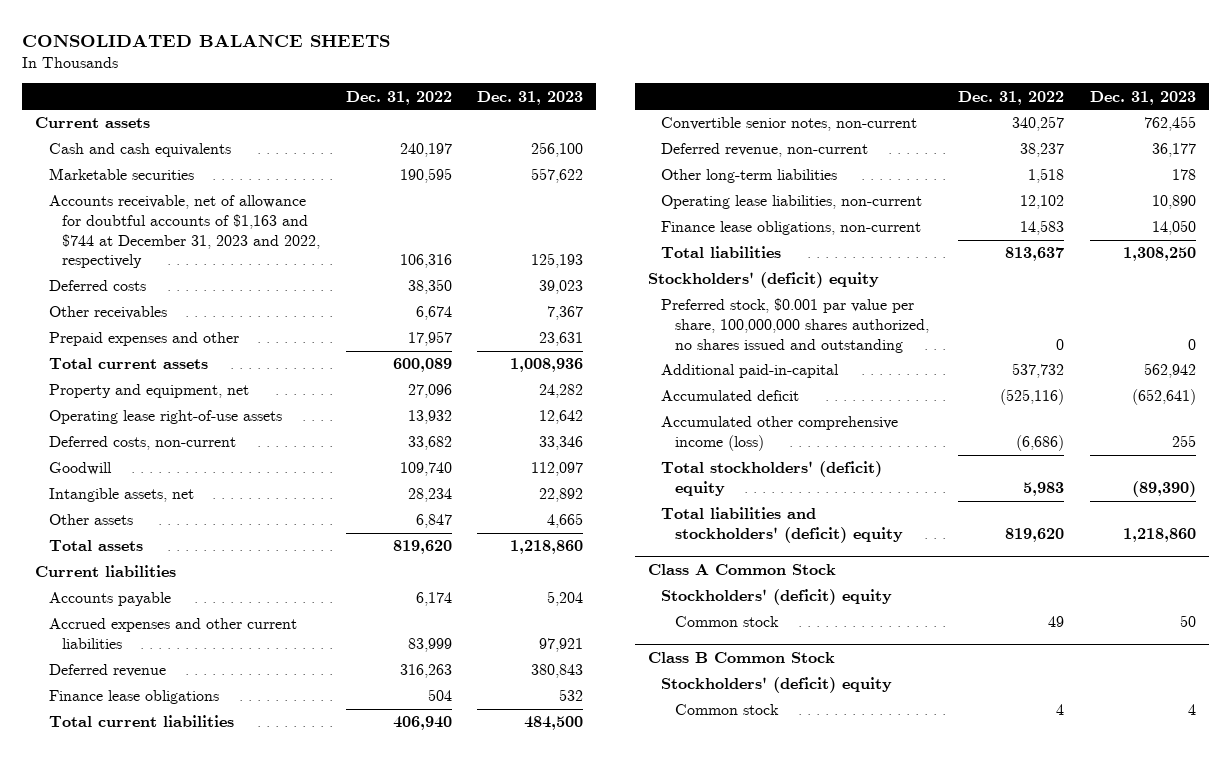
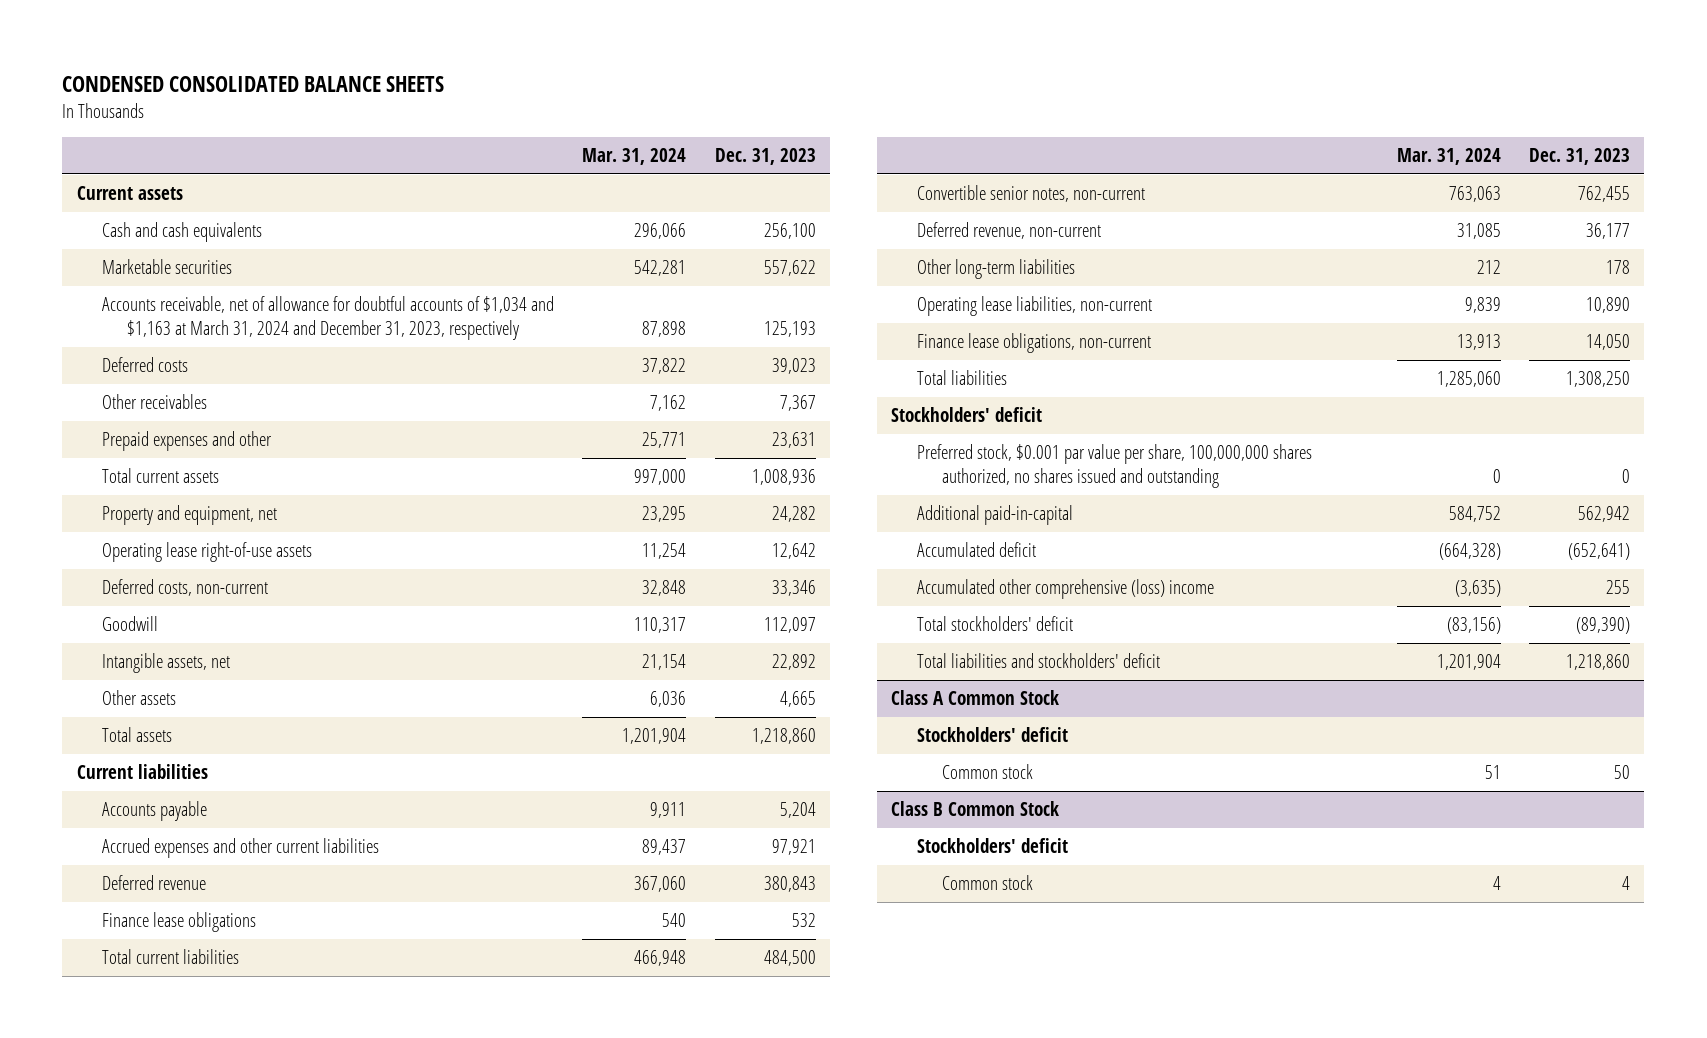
[22,33,391,47] CONSOLIDATED BALANCE SHEETS -> [62,75,445,92] CONDENSED CONSOLIDATED BALANCE SHEETS
[345,90,452,105] Dec. 31, 2022 -> none
none -> [582,147,687,165] Mar. 31, 2024
[48,195,320,269] Accounts receivable, net of allowance for doubtful accounts of $1,163 and $744 at December 31, 2023 and 2022, respectively -> [101,296,554,341] Accounts receivable, net of allowance for doubtful accounts of $1,034 and $1,163 at March 31, 2024 and December 31, 2023, respectively
[648,272,880,289] Stockholders' (deficit) equity -> [891,407,1043,423] Stockholders' deficit
[661,416,899,452] Accumulated other comprehensive income (loss) -> [916,579,1214,600] Accumulated other comprehensive (loss) income
[661,461,883,497] Total stockholders' (deficit) equity -> [916,616,1073,632] Total stockholders' deficit
[661,507,903,544] Total liabilities and stockholders' (deficit) equity -> [916,653,1160,669] Total liabilities and stockholders' deficit
[661,589,893,606] Stockholders' (deficit) equity -> [916,727,1068,743] Stockholders' deficit
[661,677,893,694] Stockholders' (deficit) equity -> [916,838,1068,854] Stockholders' deficit

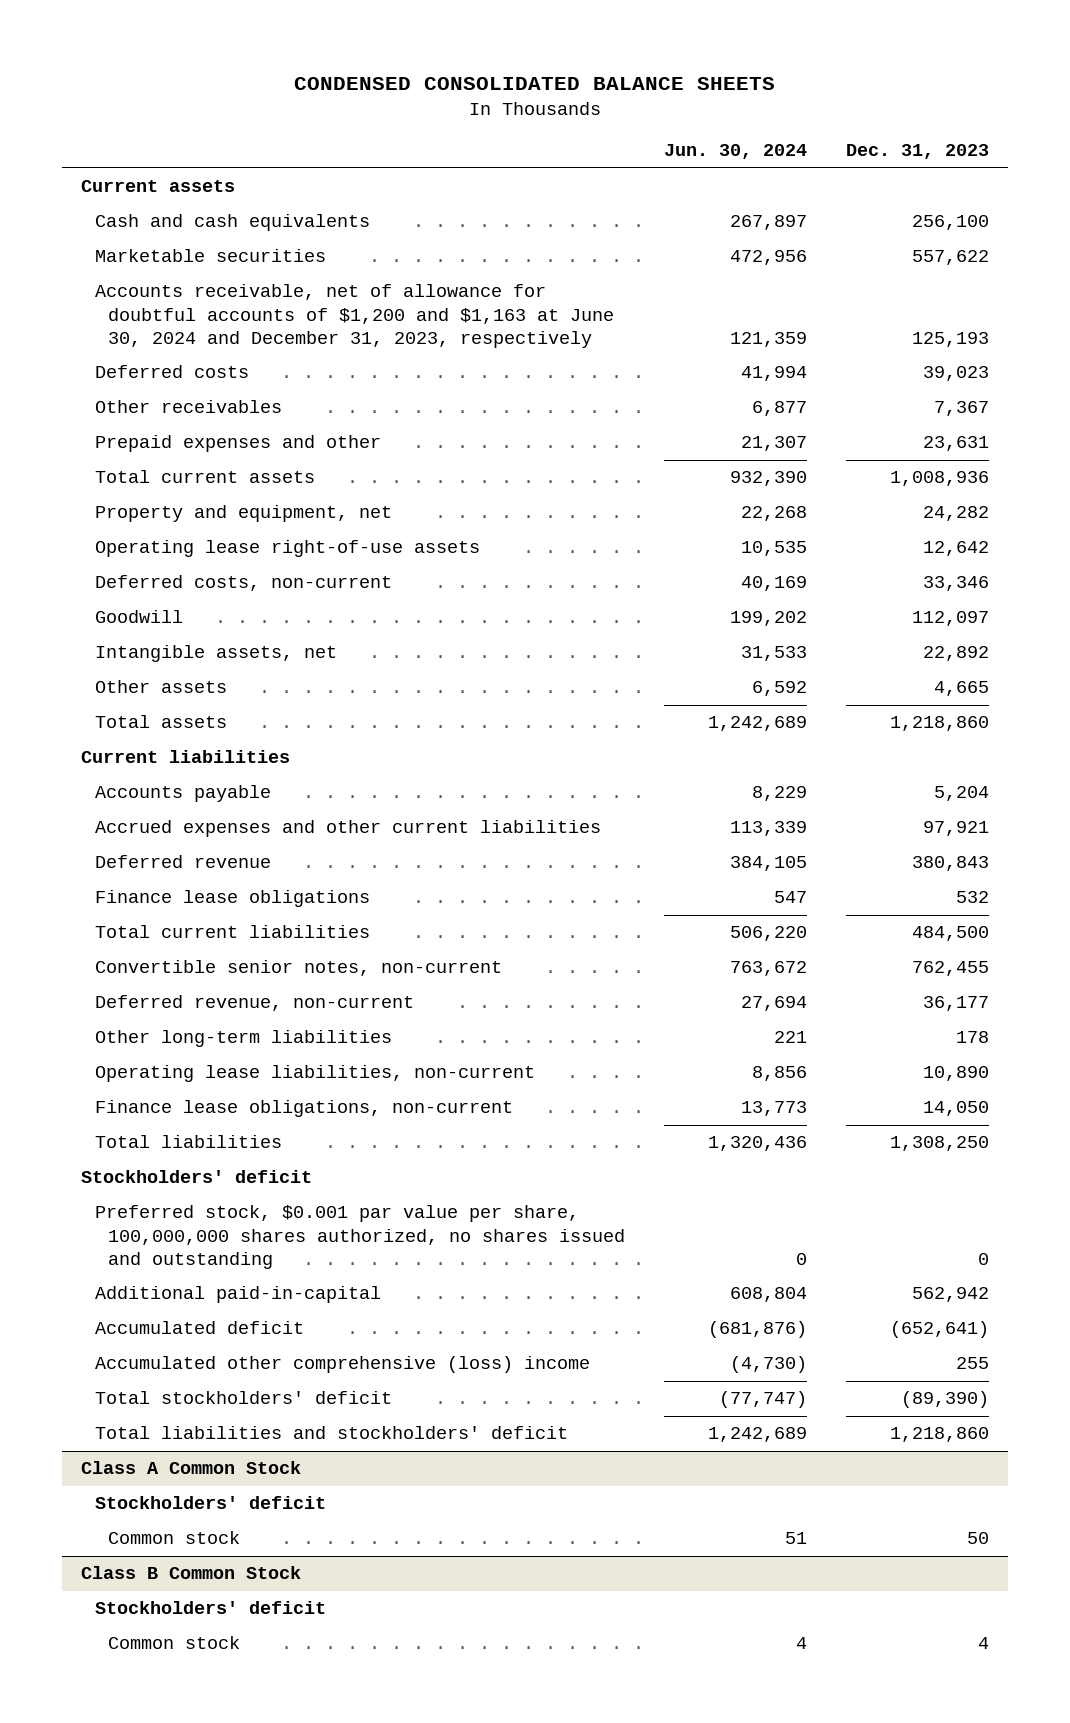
[582,147,687,165] Mar. 31, 2024 -> none
none -> [663,144,807,160] Jun. 30, 2024
[101,296,554,341] Accounts receivable, net of allowance for doubtful accounts of $1,034 and $1,163 at March 31, 2024 and December 31, 2023, respectively -> [94,284,615,348] Accounts receivable, net of allowance for doubtful accounts of $1,200 and $1,163 at June 30, 2024 and December 31, 2023, respectively

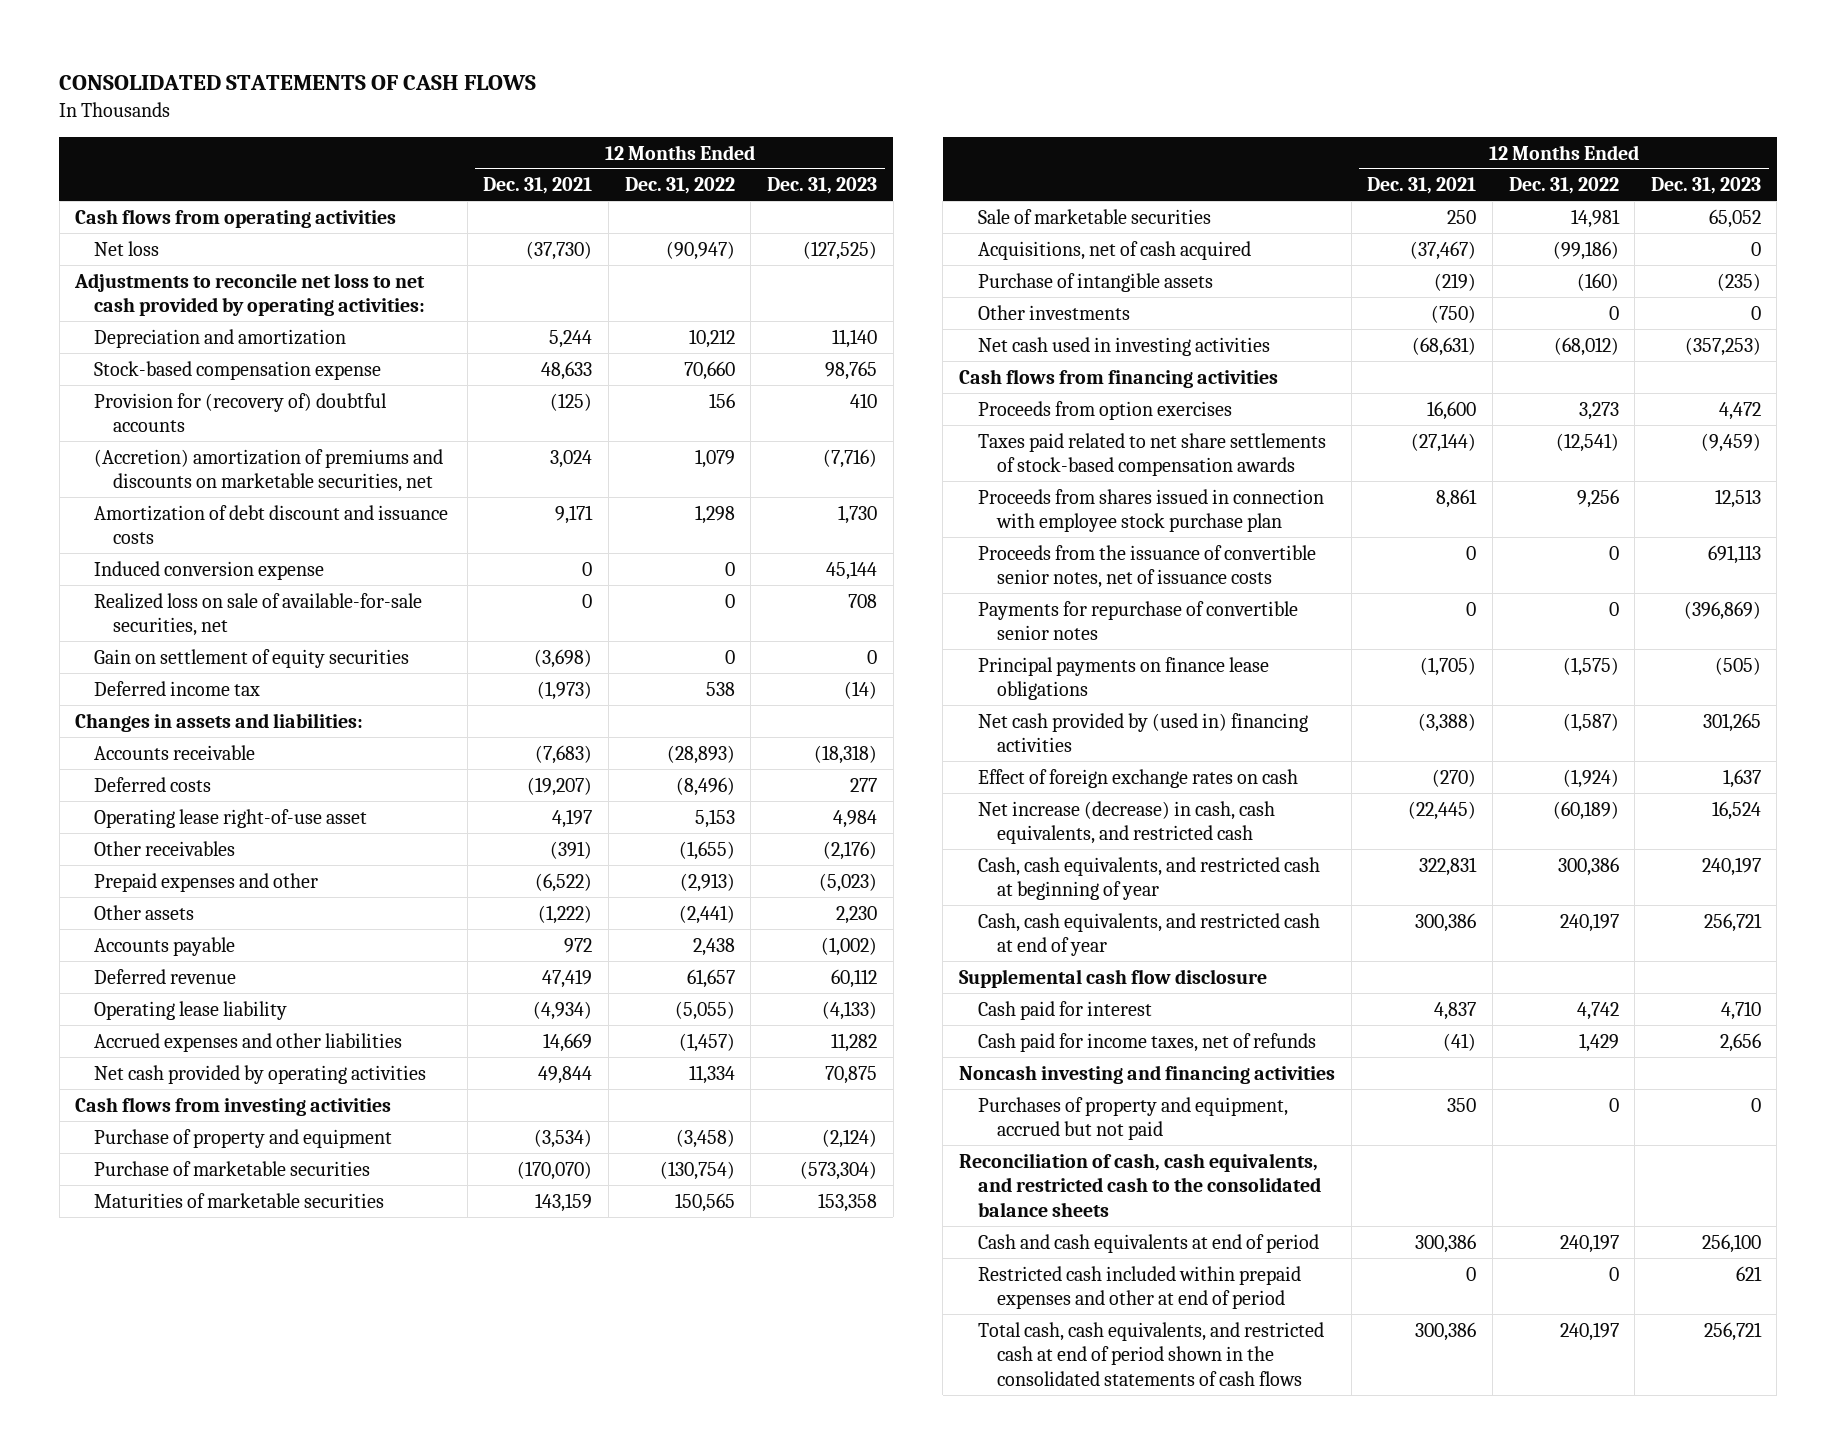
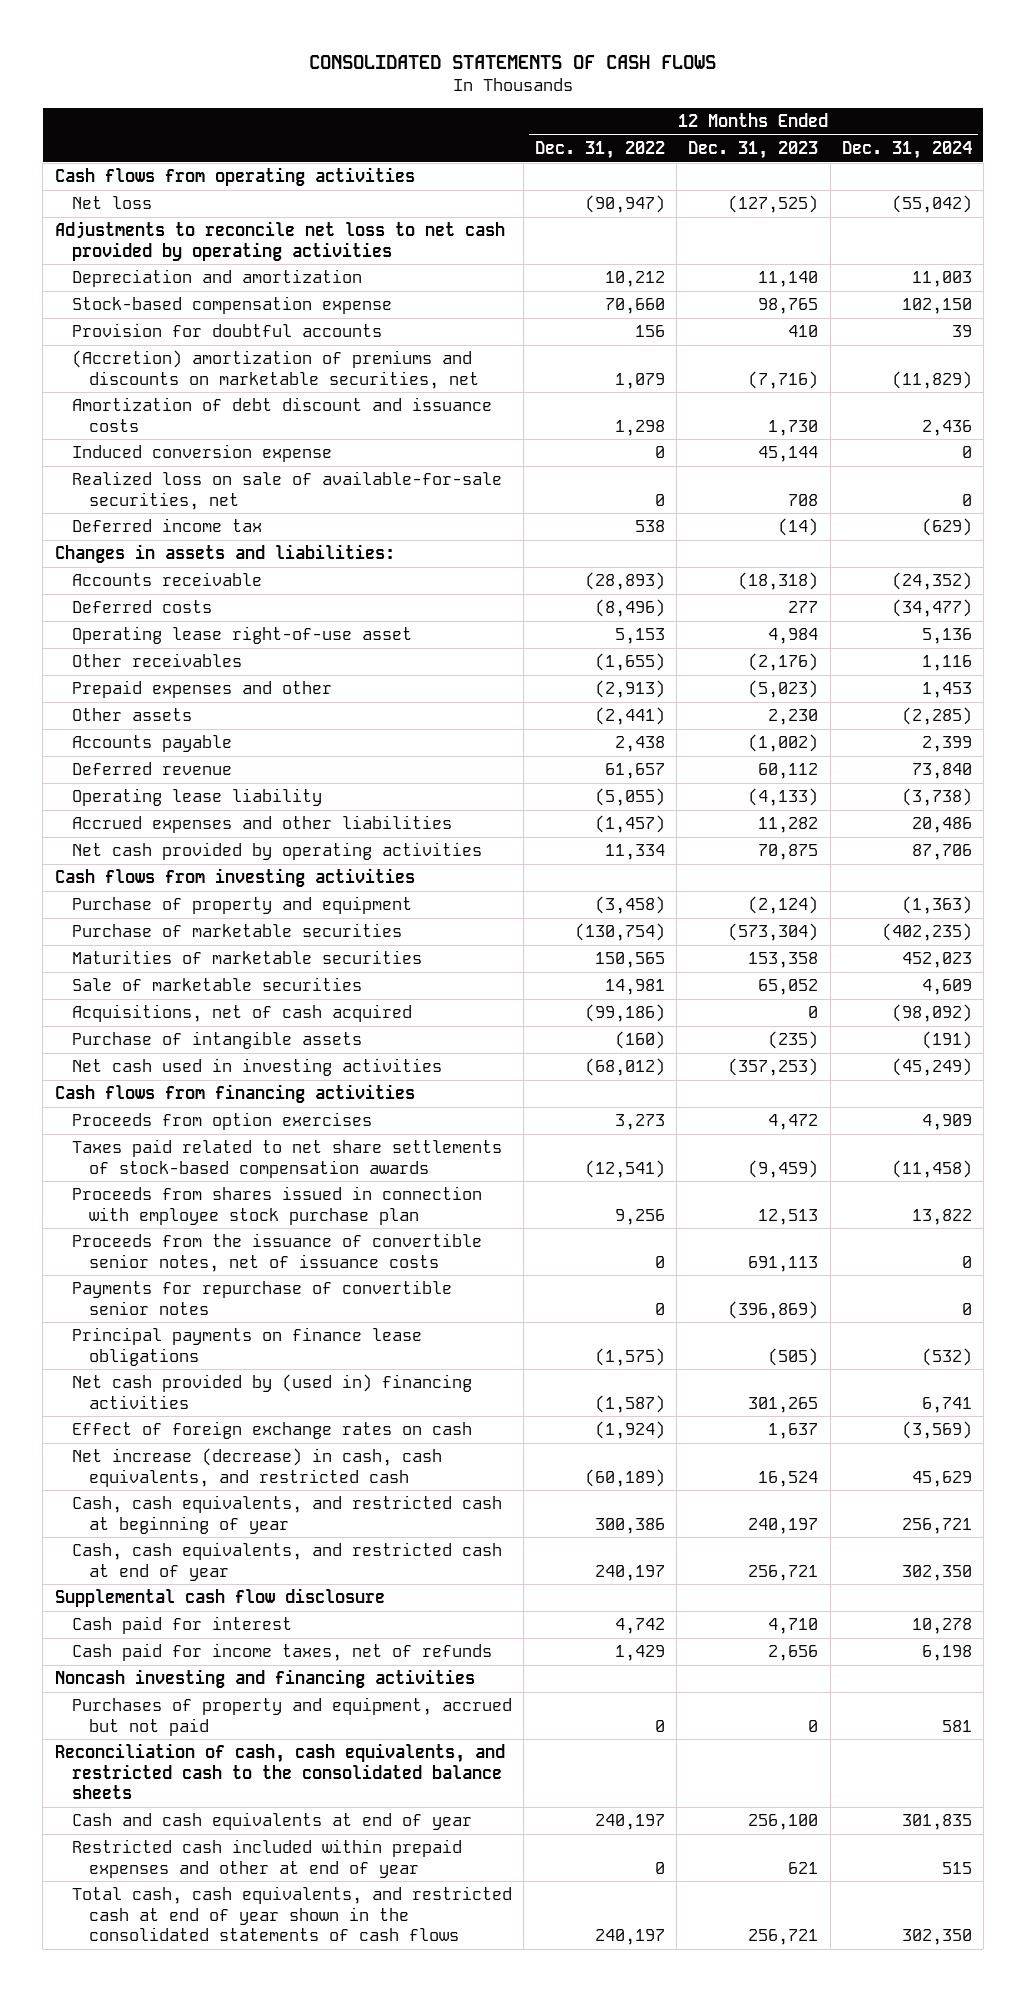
[483,177,593,195] Dec. 31, 2021 -> none
none -> [841,141,972,160] Dec. 31, 2024
[74,272,426,317] Adjustments to reconcile net loss to net cash provided by operating activities: -> [54,221,505,261] Adjustments to reconcile net loss to net cash provided by operating activities
[94,392,388,433] Provision for (recovery of) doubtful accounts -> [71,323,382,338] Provision for doubtful accounts
[94,648,410,668] Gain on settlement of equity securities -> none
[978,304,1131,320] Other investments -> none
[978,1233,1320,1253] Cash and cash equivalents at end of period -> [71,1812,472,1831] Cash and cash equivalents at end of year
[978,1265,1302,1310] Restricted cash included within prepaid expenses and other at end of period -> [71,1839,462,1878] Restricted cash included within prepaid expenses and other at end of year
[978,1321,1325,1386] Total cash, cash equivalents, and restricted cash at end of period shown in the consolidated statements of cash flows -> [71,1886,512,1942] Total cash, cash equivalents, and restricted cash at end of year shown in the consolidated statements of cash flows

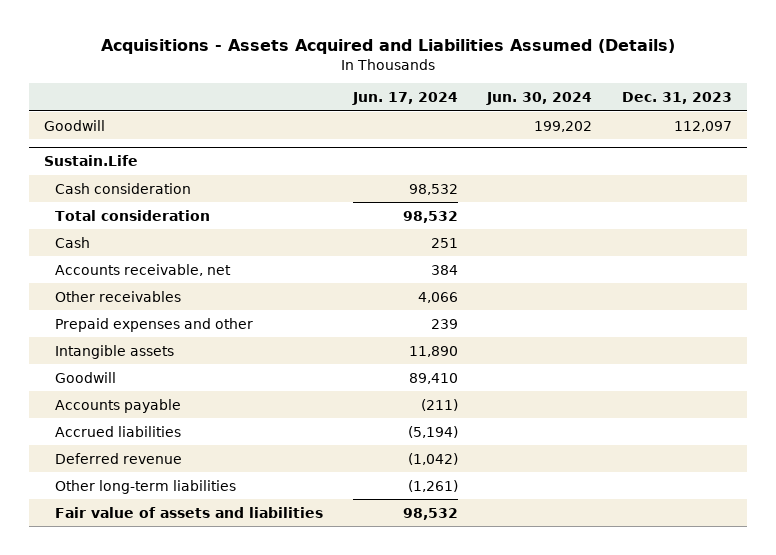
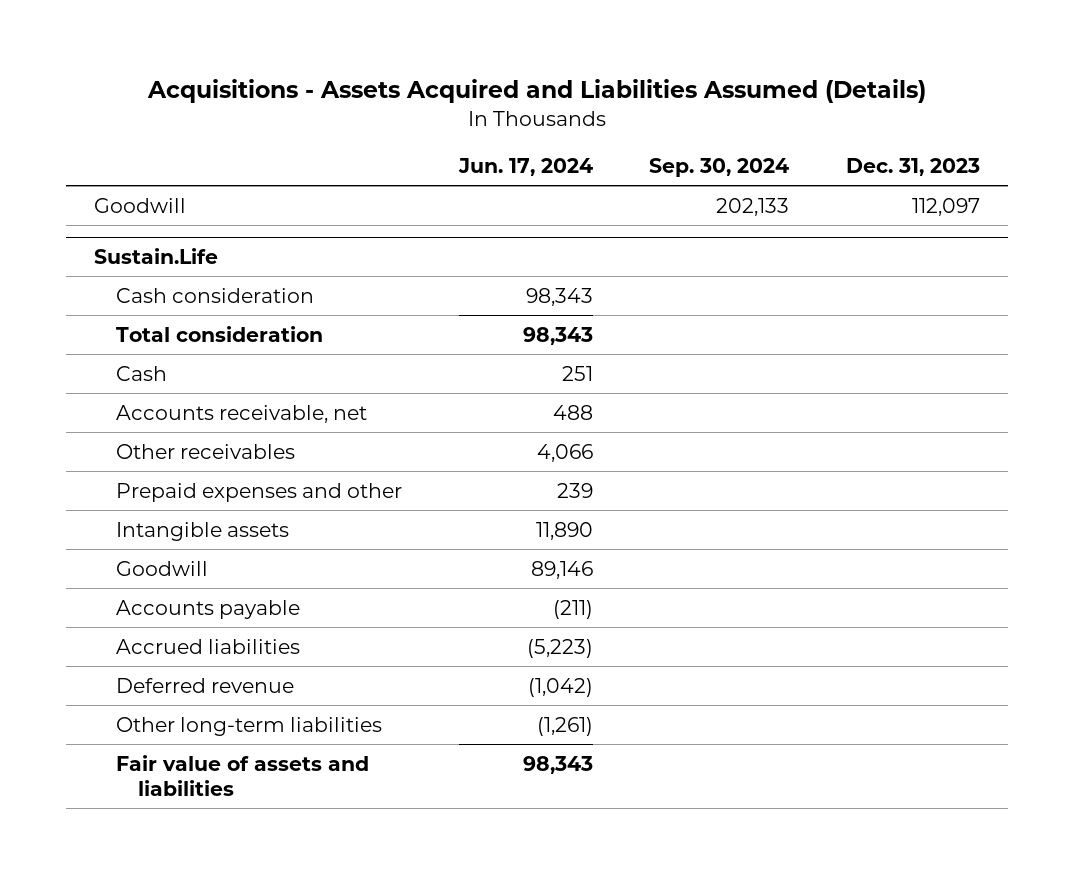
[486,92,593,106] Jun. 30, 2024 -> none
none -> [649,157,790,177] Sep. 30, 2024
[408,183,458,195] 98,532 -> [525,287,593,306] 98,343
[402,210,458,223] 98,532 -> [522,326,593,345] 98,343
[430,264,458,275] 384 -> [552,404,593,420] 488
[408,372,458,384] 89,410 -> [530,560,593,579] 89,146
[407,425,458,438] (5,194) -> [526,638,593,658] (5,223)
[402,507,458,520] 98,532 -> [522,755,593,774] 98,343

